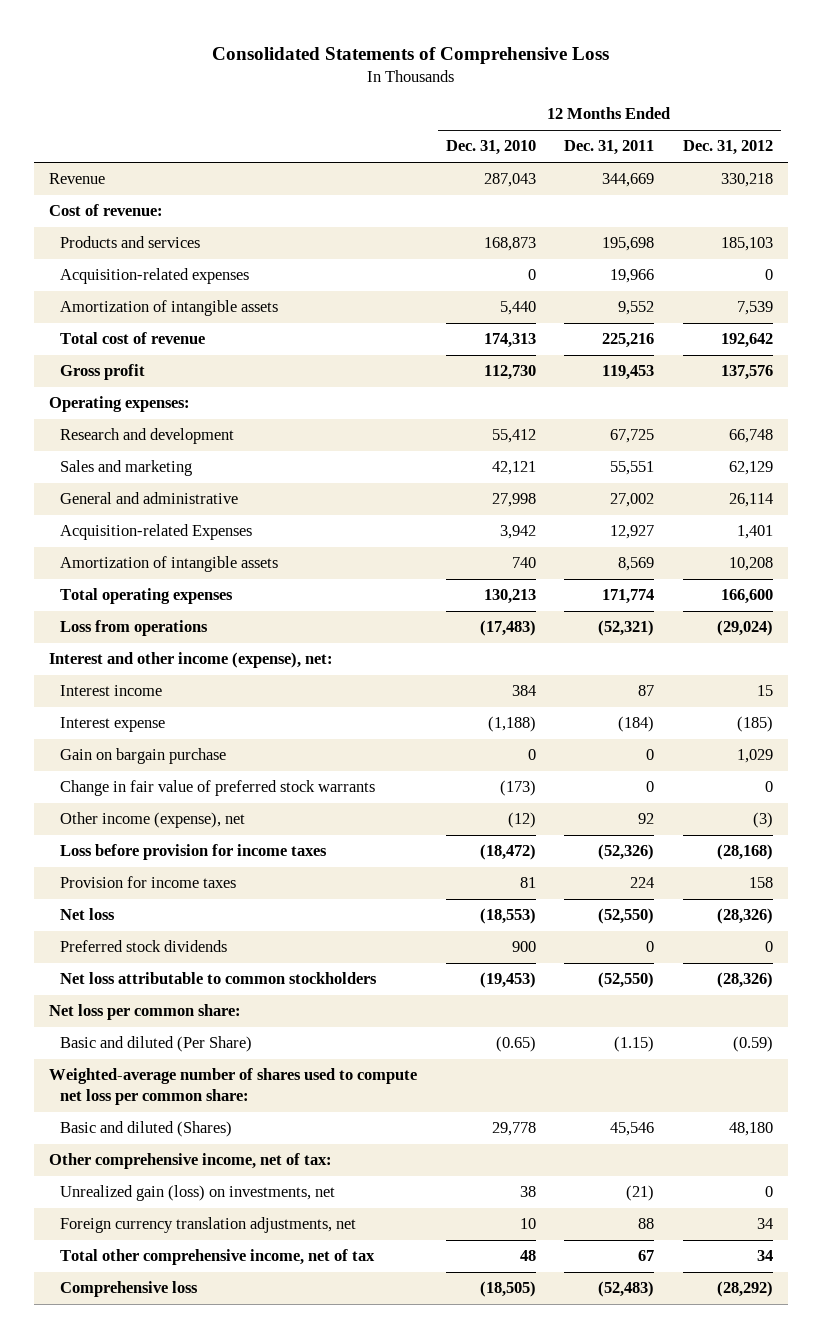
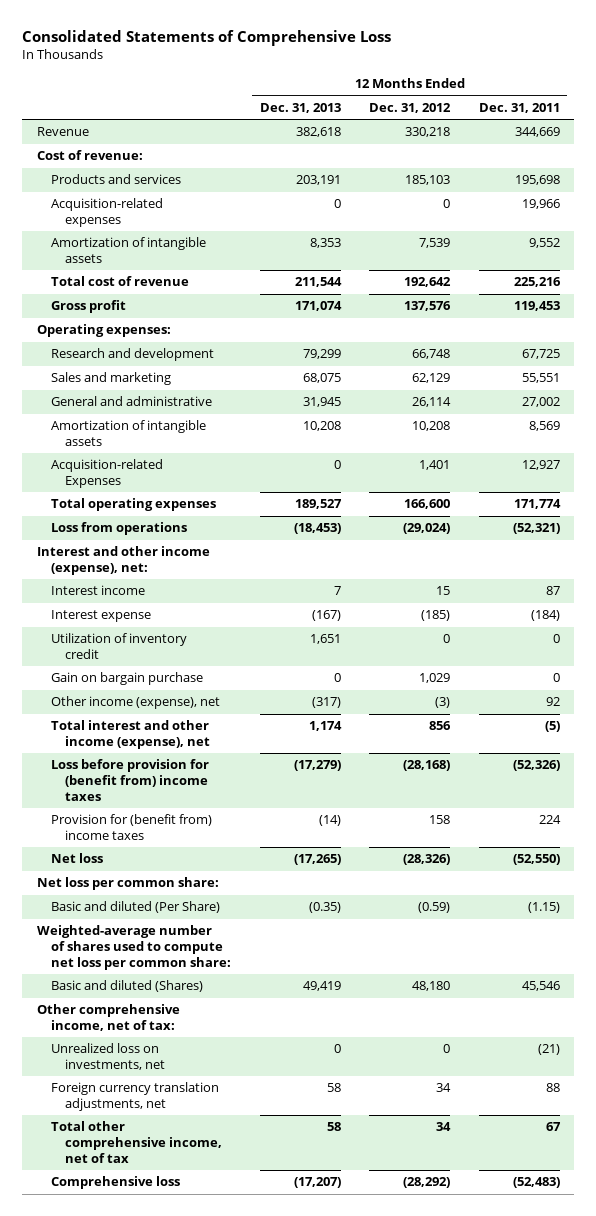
[445,140,536,156] Dec. 31, 2010 -> none
none -> [259,102,341,113] Dec. 31, 2013
[60,524,253,541] Acquisition-related Expenses -> [50,459,163,489] Acquisition-related Expenses
none -> [50,633,187,660] Utilization of inventory credit
[60,780,376,797] Change in fair value of preferred stock warrants -> none
none -> [50,720,211,750] Total interest and other income (expense), net
[60,844,328,861] Loss before provision for income taxes -> [50,759,209,801] Loss before provision for (benefit from) income taxes
[60,876,237,889] Provision for income taxes -> [50,814,212,841] Provision for (benefit from) income taxes
[60,940,228,953] Preferred stock dividends -> none
[60,972,378,985] Net loss attributable to common stockholders -> none
[60,1185,336,1202] Unrealized gain (loss) on investments, net -> [50,1043,166,1071] Unrealized loss on investments, net

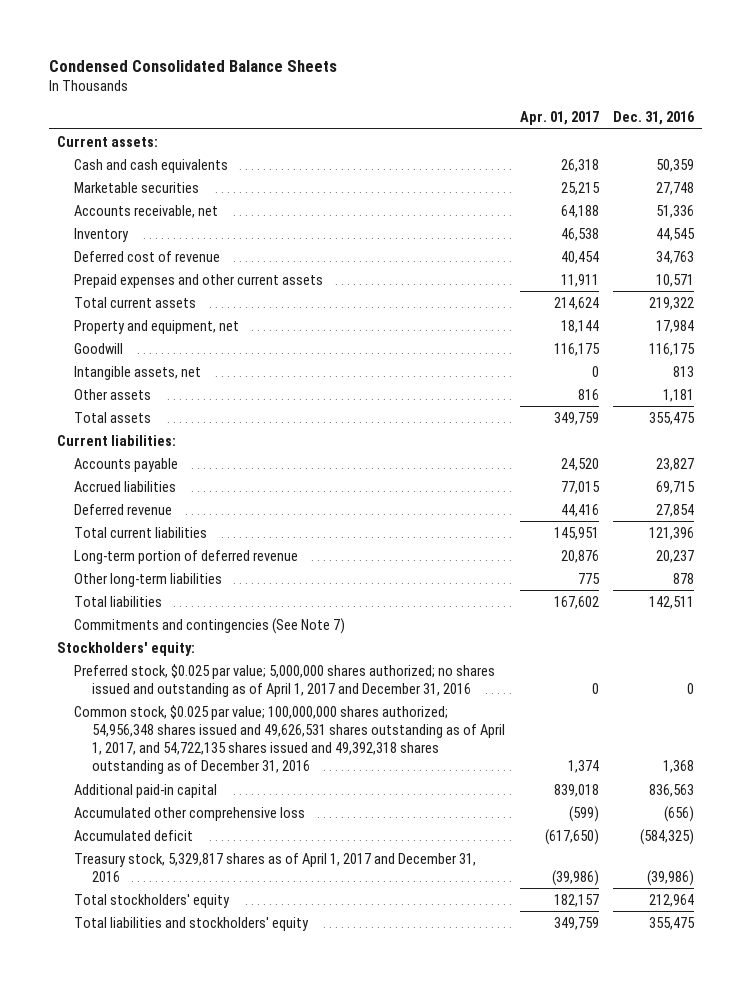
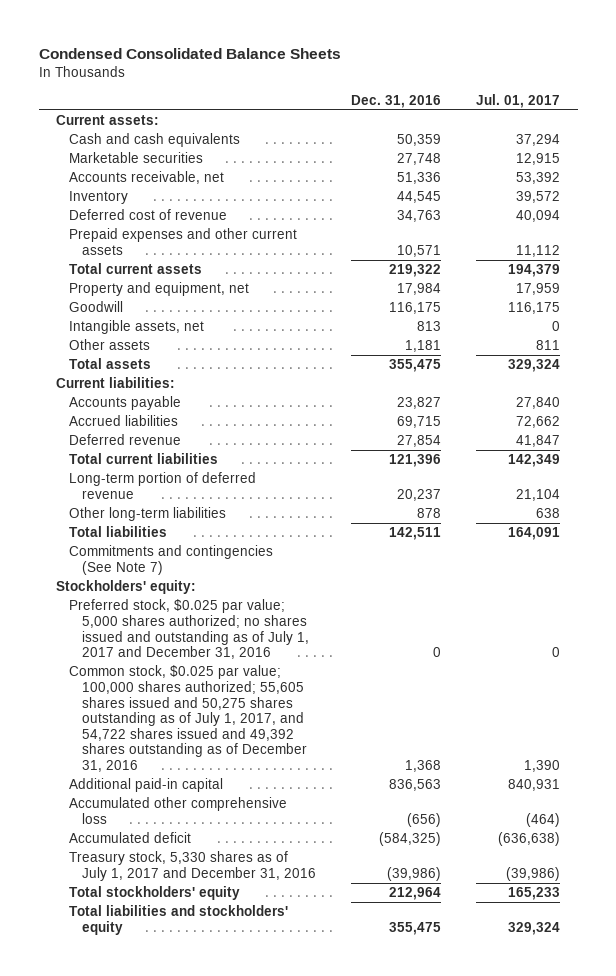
[519,111,599,126] Apr. 01, 2017 -> none
none -> [476,93,561,108] Jul. 01, 2017
[74,663,496,697] Preferred stock, $0.025 par value; 5,000,000 shares authorized; no shares issued and outstanding as of April 1, 2017 and December 31, 2016 -> [68,599,309,660] Preferred stock, $0.025 par value; 5,000 shares authorized; no shares issued and outstanding as of July 1, 2017 and December 31, 2016
[74,704,505,775] Common stock, $0.025 par value; 100,000,000 shares authorized; 54,956,348 shares issued and 49,626,531 shares outstanding as of April 1, 2017, and 54,722,135 shares issued and 49,392,318 shares outstanding as of December 31, 2016 -> [68,665,307,773] Common stock, $0.025 par value; 100,000 shares authorized; 55,605 shares issued and 50,275 shares outstanding as of July 1, 2017, and 54,722 shares issued and 49,392 shares outstanding as of December 31, 2016
[74,852,477,882] Treasury stock, 5,329,817 shares as of April 1, 2017 and December 31, 2016 -> [68,851,316,881] Treasury stock, 5,330 shares as of July 1, 2017 and December 31, 2016

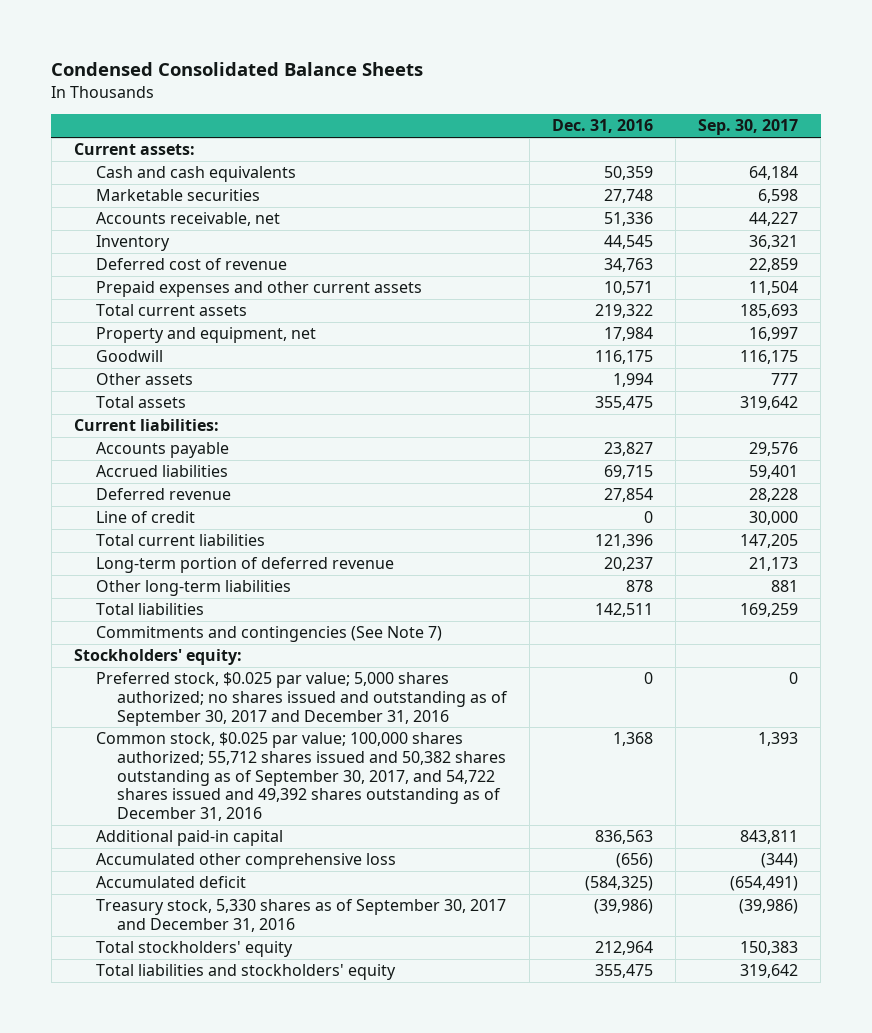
[476,93,561,108] Jul. 01, 2017 -> none
none -> [698,119,799,136] Sep. 30, 2017
[68,320,204,335] Intangible assets, net -> none
[404,340,441,353] 1,181 -> [613,373,654,388] 1,994
none -> [95,511,195,524] Line of credit
[68,599,309,660] Preferred stock, $0.025 par value; 5,000 shares authorized; no shares issued and outstanding as of July 1, 2017 and December 31, 2016 -> [95,672,509,726] Preferred stock, $0.025 par value; 5,000 shares authorized; no shares issued and outstanding as of September 30, 2017 and December 31, 2016
[68,665,307,773] Common stock, $0.025 par value; 100,000 shares authorized; 55,605 shares issued and 50,275 shares outstanding as of July 1, 2017, and 54,722 shares issued and 49,392 shares outstanding as of December 31, 2016 -> [95,732,507,821] Common stock, $0.025 par value; 100,000 shares authorized; 55,712 shares issued and 50,382 shares outstanding as of September 30, 2017, and 54,722 shares issued and 49,392 shares outstanding as of December 31, 2016
[68,851,316,881] Treasury stock, 5,330 shares as of July 1, 2017 and December 31, 2016 -> [95,899,506,932] Treasury stock, 5,330 shares as of September 30, 2017 and December 31, 2016

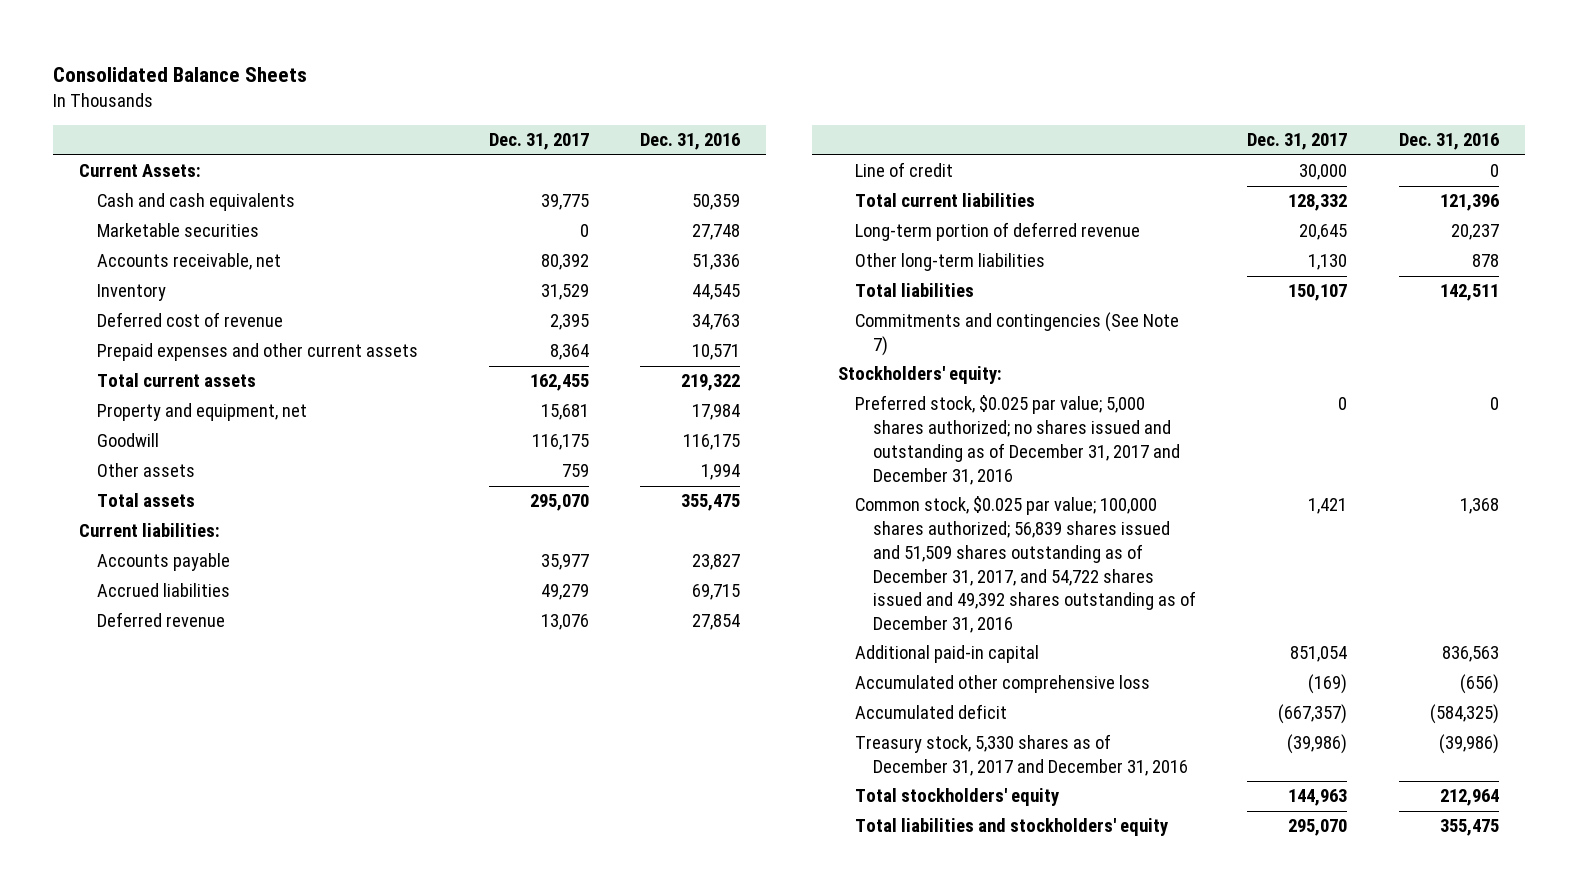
[51,62,424,77] Condensed Consolidated Balance Sheets -> [53,66,308,82] Consolidated Balance Sheets
[698,119,799,136] Sep. 30, 2017 -> none
none -> [488,133,589,151] Dec. 31, 2017
[73,143,195,156] Current assets: -> [79,164,202,178] Current Assets:
[95,672,509,726] Preferred stock, $0.025 par value; 5,000 shares authorized; no shares issued and outstanding as of September 30, 2017 and December 31, 2016 -> [855,395,1180,485] Preferred stock, $0.025 par value; 5,000 shares authorized; no shares issued and outstanding as of December 31, 2017 and December 31, 2016
[95,732,507,821] Common stock, $0.025 par value; 100,000 shares authorized; 55,712 shares issued and 50,382 shares outstanding as of September 30, 2017, and 54,722 shares issued and 49,392 shares outstanding as of December 31, 2016 -> [855,496,1196,634] Common stock, $0.025 par value; 100,000 shares authorized; 56,839 shares issued and 51,509 shares outstanding as of December 31, 2017, and 54,722 shares issued and 49,392 shares outstanding as of December 31, 2016
[95,899,506,932] Treasury stock, 5,330 shares as of September 30, 2017 and December 31, 2016 -> [855,734,1188,777] Treasury stock, 5,330 shares as of December 31, 2017 and December 31, 2016

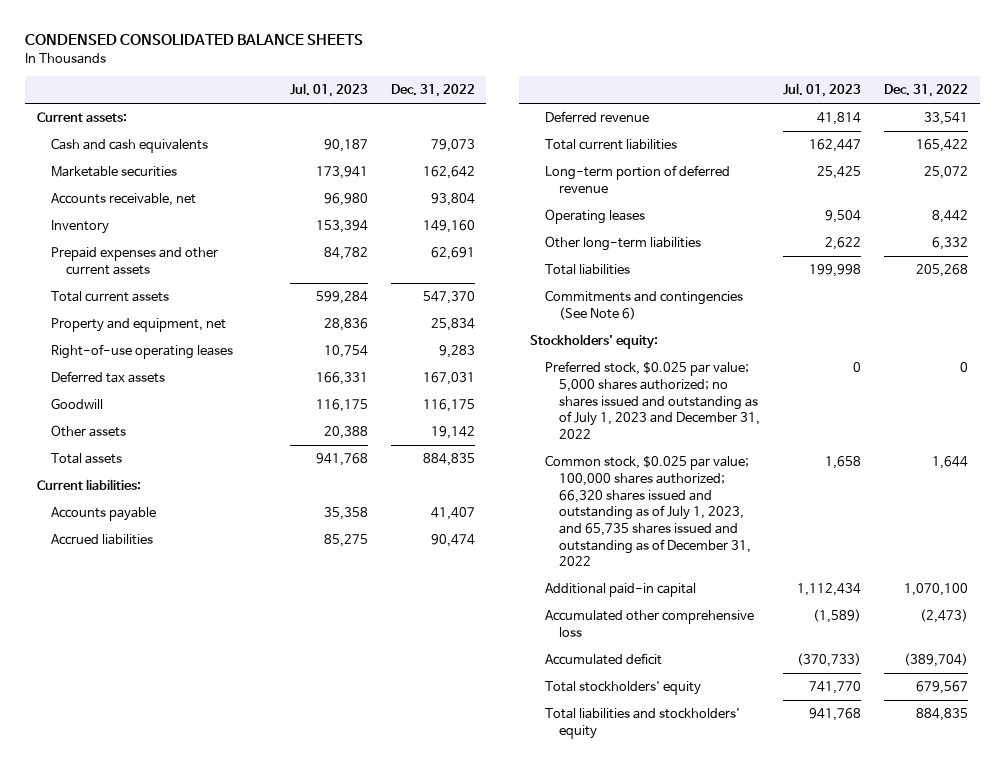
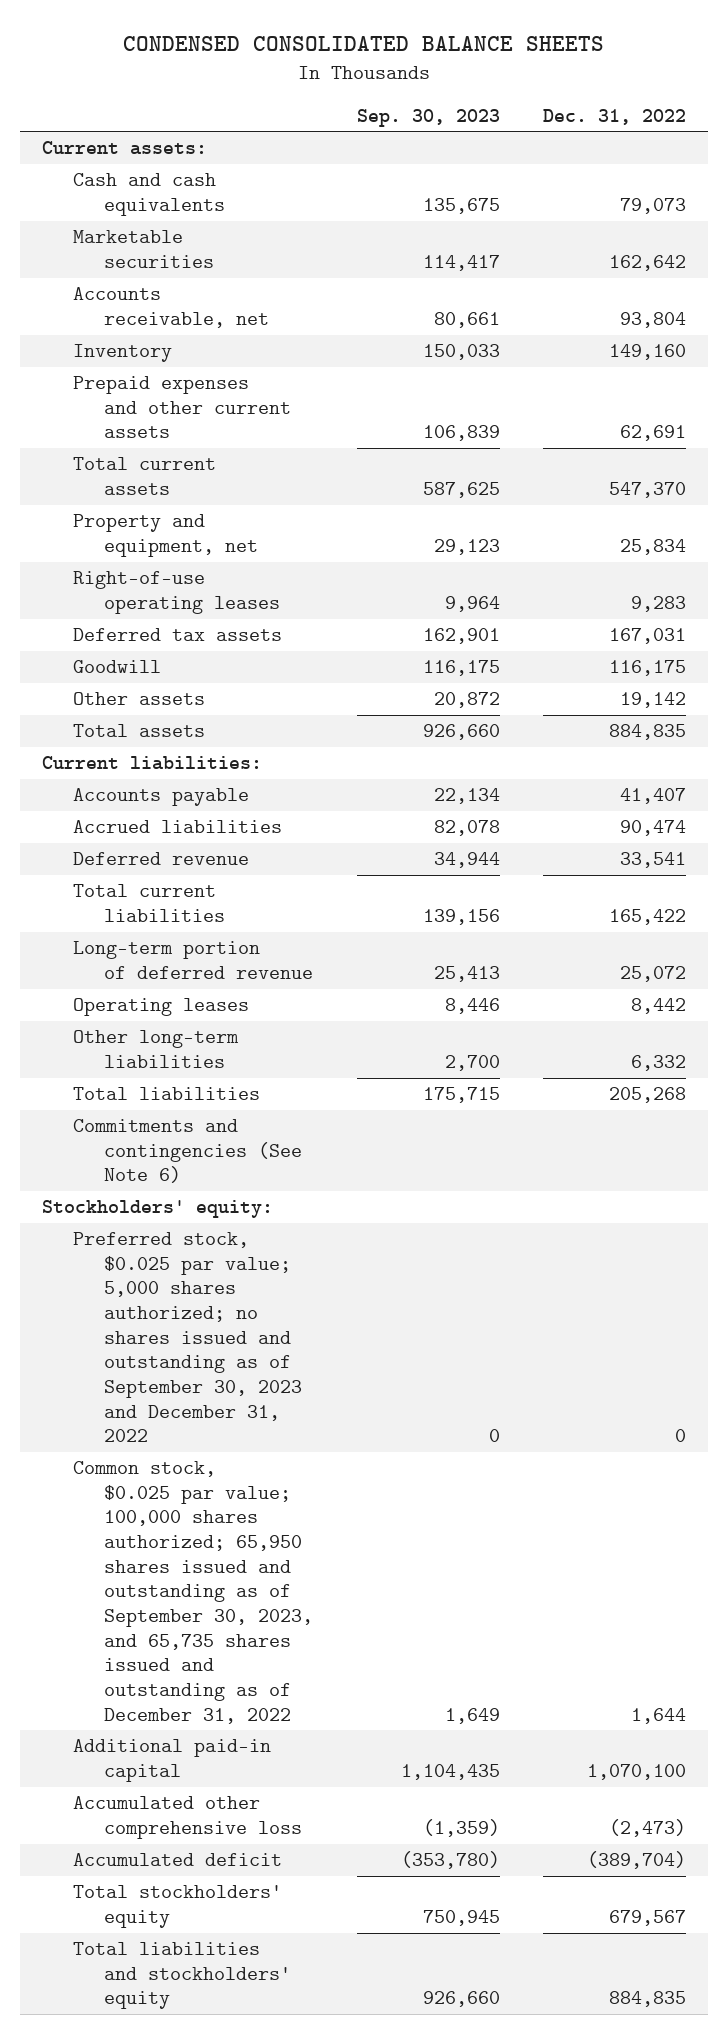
[289,83,368,98] Jul. 01, 2023 -> none
none -> [356,108,500,127] Sep. 30, 2023
[544,361,761,439] Preferred stock, $0.025 par value; 5,000 shares authorized; no shares issued and outstanding as of July 1, 2023 and December 31, 2022 -> [72,1232,303,1443] Preferred stock, $0.025 par value; 5,000 shares authorized; no shares issued and outstanding as of September 30, 2023 and December 31, 2022
[544,455,752,567] Common stock, $0.025 par value; 100,000 shares authorized; 66,320 shares issued and outstanding as of July 1, 2023, and 65,735 shares issued and outstanding as of December 31, 2022 -> [72,1461,314,1724] Common stock, $0.025 par value; 100,000 shares authorized; 65,950 shares issued and outstanding as of September 30, 2023, and 65,735 shares issued and outstanding as of December 31, 2022

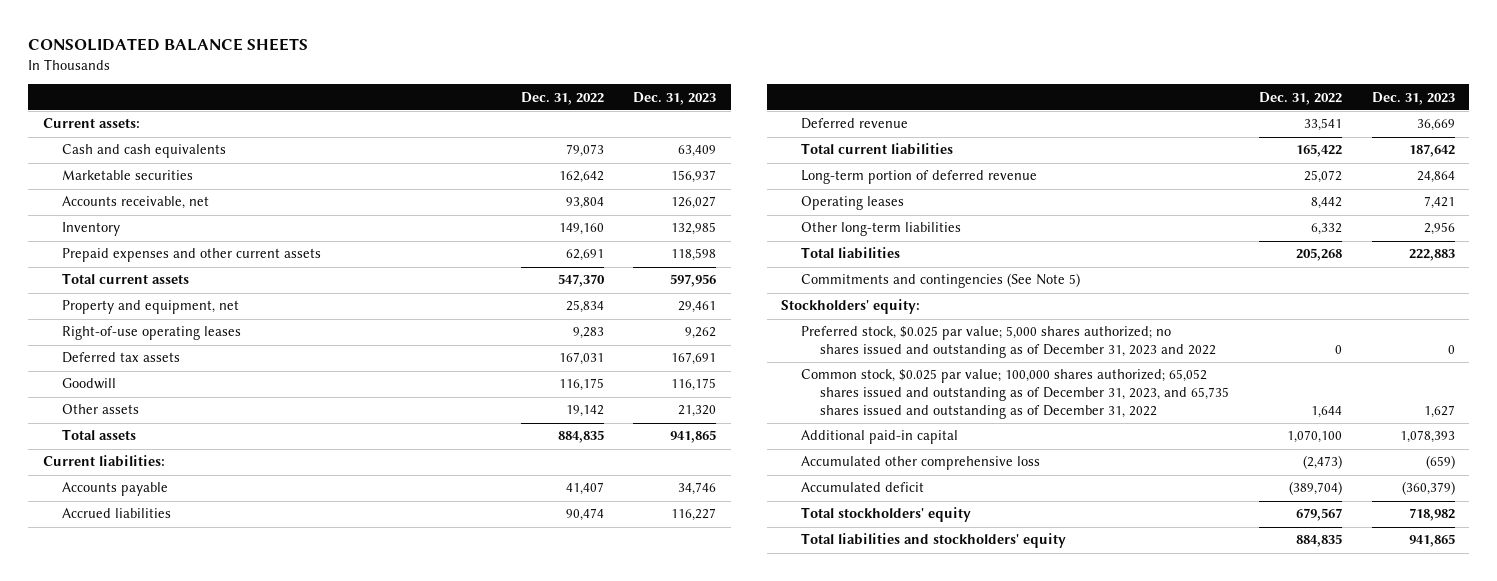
[122,36,604,52] CONDENSED CONSOLIDATED BALANCE SHEETS -> [28,38,309,52] CONSOLIDATED BALANCE SHEETS
[356,108,500,127] Sep. 30, 2023 -> none
none -> [633,91,717,105] Dec. 31, 2023
[72,1119,303,1184] Commitments and contingencies (See Note 6) -> [800,273,1080,289] Commitments and contingencies (See Note 5)
[72,1232,303,1443] Preferred stock, $0.025 par value; 5,000 shares authorized; no shares issued and outstanding as of September 30, 2023 and December 31, 2022 -> [800,326,1217,359] Preferred stock, $0.025 par value; 5,000 shares authorized; no shares issued and outstanding as of December 31, 2023 and 2022
[72,1461,314,1724] Common stock, $0.025 par value; 100,000 shares authorized; 65,950 shares issued and outstanding as of September 30, 2023, and 65,735 shares issued and outstanding as of December 31, 2022 -> [800,369,1230,420] Common stock, $0.025 par value; 100,000 shares authorized; 65,052 shares issued and outstanding as of December 31, 2023, and 65,735 shares issued and outstanding as of December 31, 2022

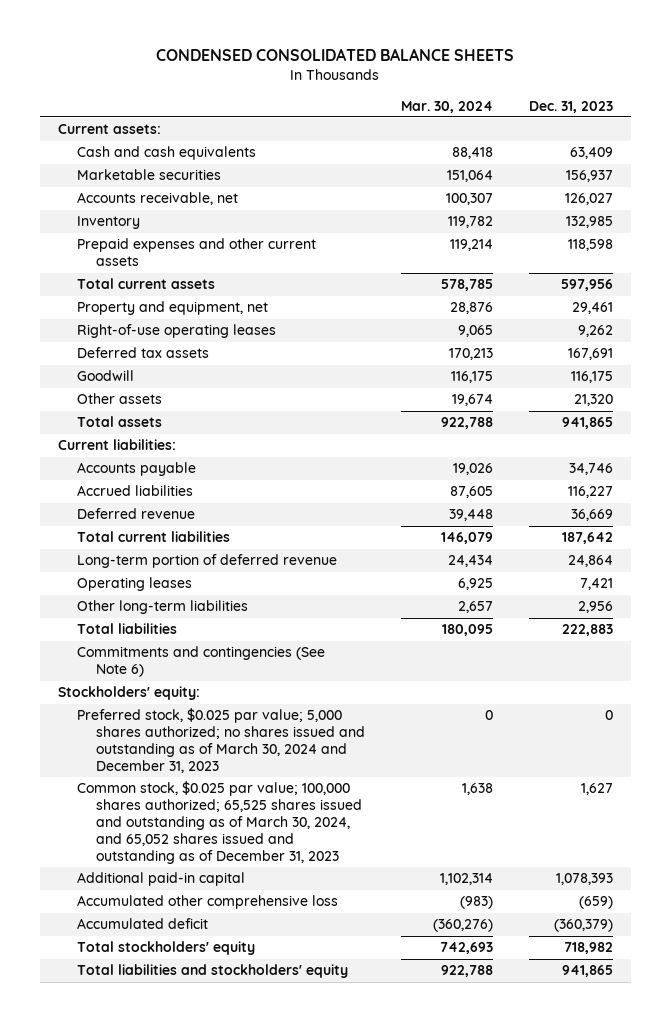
[28,38,309,52] CONSOLIDATED BALANCE SHEETS -> [156,48,515,62] CONDENSED CONSOLIDATED BALANCE SHEETS
[520,91,604,105] Dec. 31, 2022 -> none
none -> [401,100,494,113] Mar. 30, 2024
[800,273,1080,289] Commitments and contingencies (See Note 5) -> [77,646,326,678] Commitments and contingencies (See Note 6)
[800,326,1217,359] Preferred stock, $0.025 par value; 5,000 shares authorized; no shares issued and outstanding as of December 31, 2023 and 2022 -> [77,708,366,774] Preferred stock, $0.025 par value; 5,000 shares authorized; no shares issued and outstanding as of March 30, 2024 and December 31, 2023
[800,369,1230,420] Common stock, $0.025 par value; 100,000 shares authorized; 65,052 shares issued and outstanding as of December 31, 2023, and 65,735 shares issued and outstanding as of December 31, 2022 -> [77,781,363,864] Common stock, $0.025 par value; 100,000 shares authorized; 65,525 shares issued and outstanding as of March 30, 2024, and 65,052 shares issued and outstanding as of December 31, 2023

